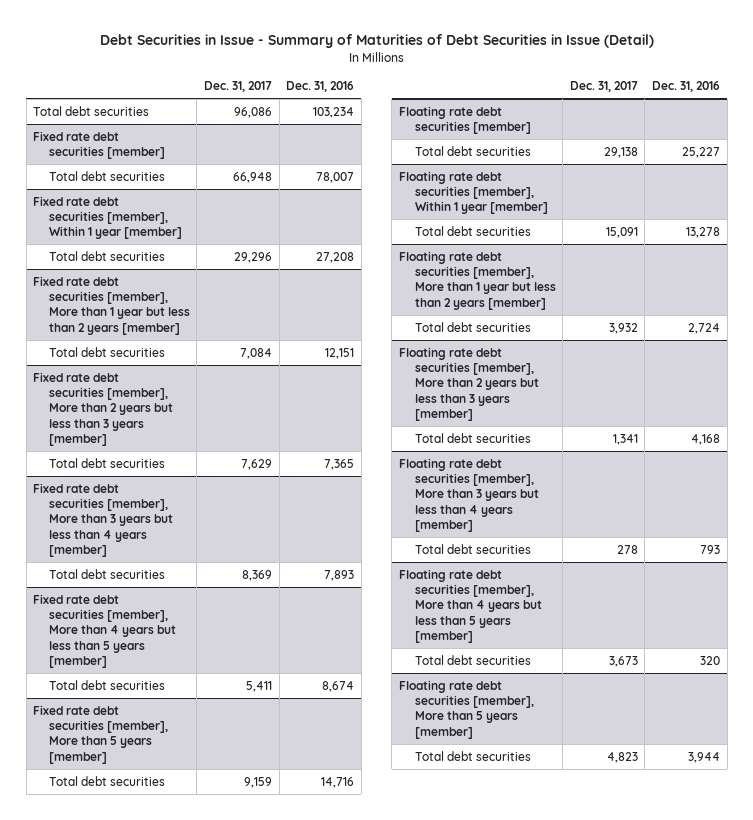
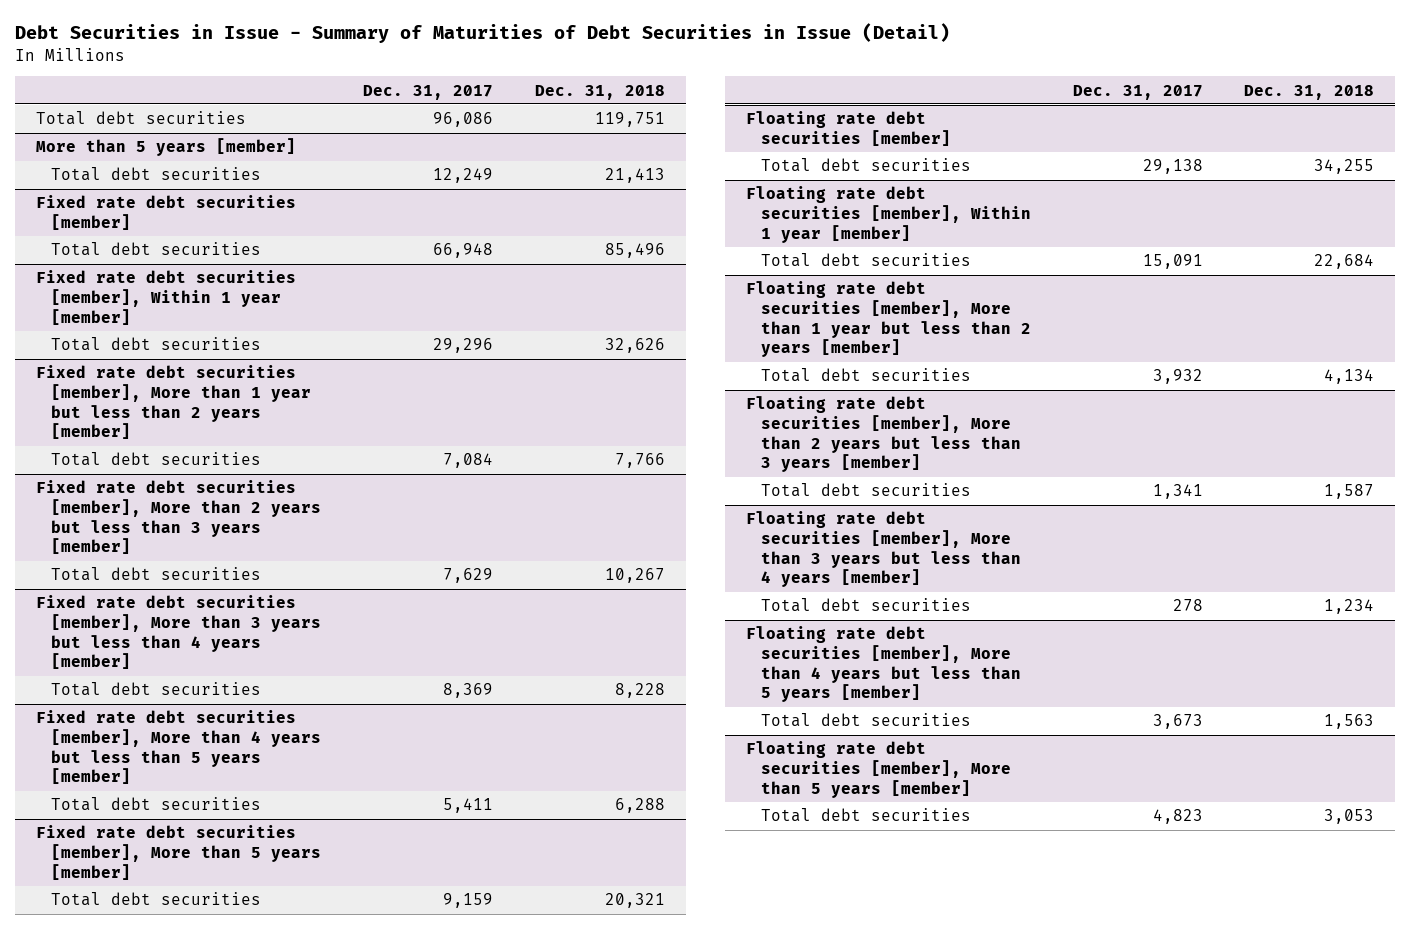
[286,81,355,93] Dec. 31, 2016 -> none
none -> [534,84,665,100] Dec. 31, 2018
none -> [35,138,296,157] More than 5 years [member]
none -> [51,167,262,182] Total debt securities

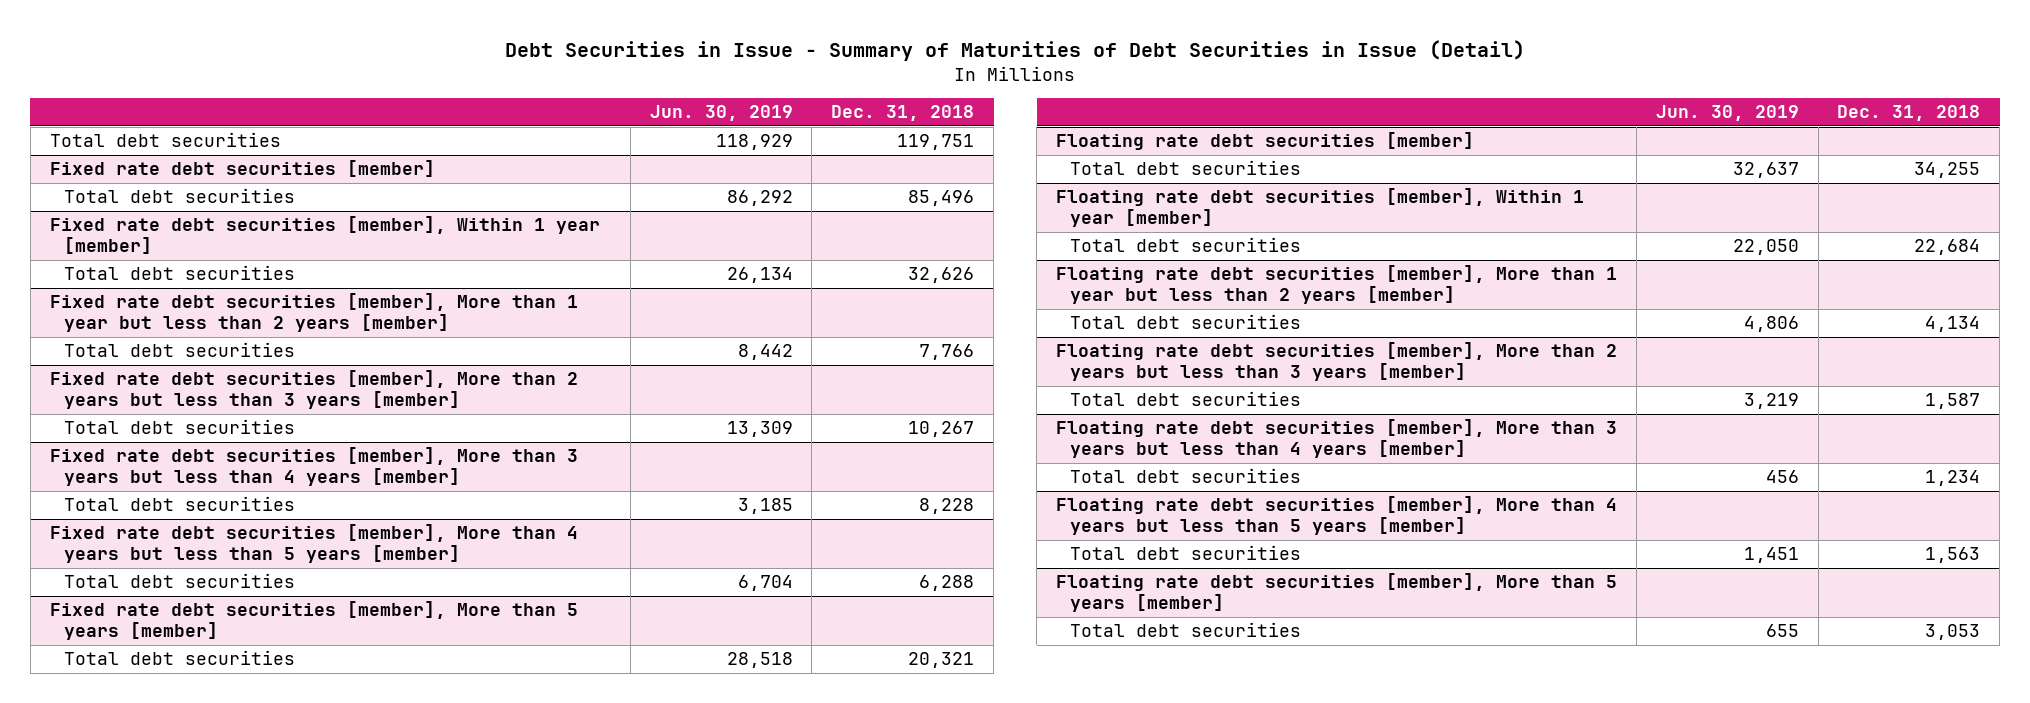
[362,84,493,100] Dec. 31, 2017 -> none
none -> [649,105,793,122] Jun. 30, 2019
[35,138,296,157] More than 5 years [member] -> none
[51,167,262,182] Total debt securities -> none

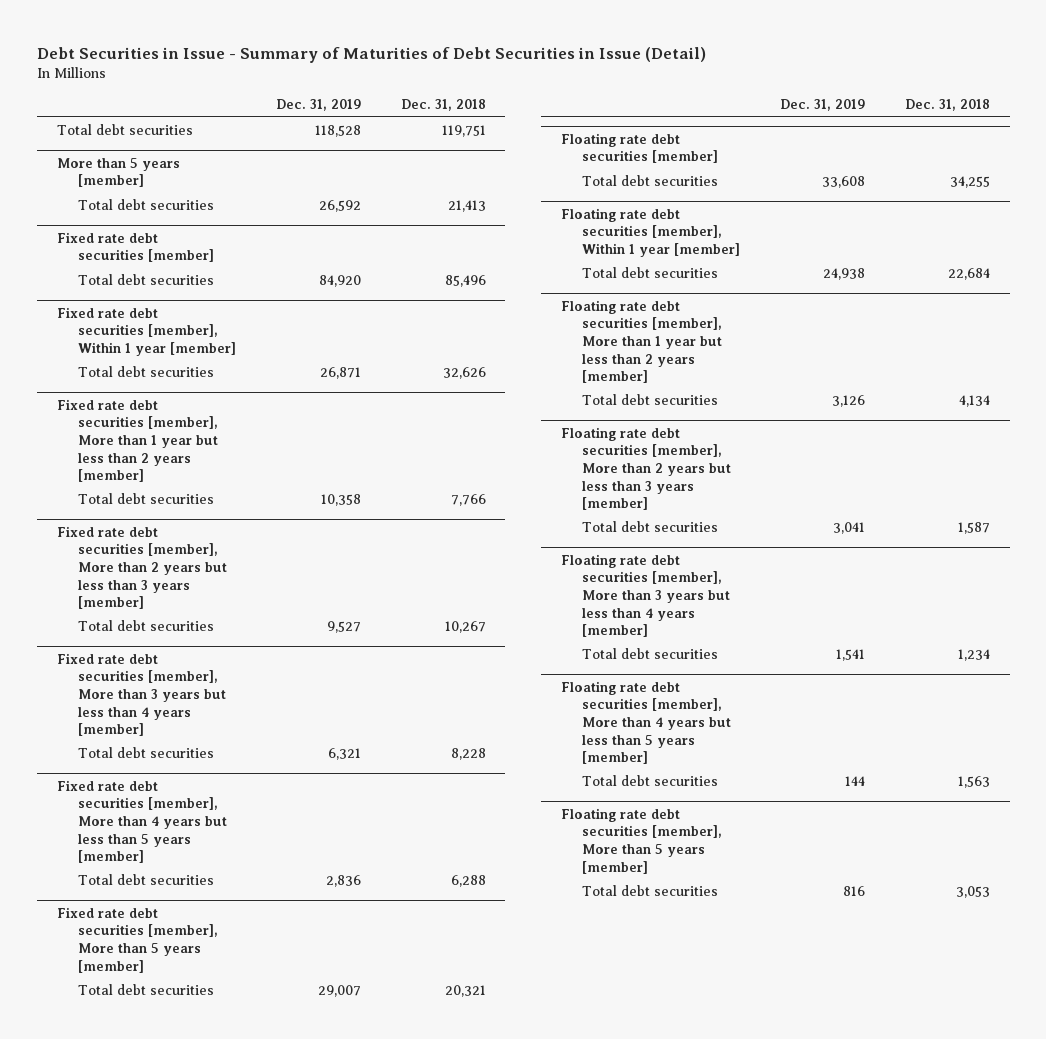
[649,105,793,122] Jun. 30, 2019 -> none
none -> [275,99,361,112] Dec. 31, 2019
none -> [56,157,180,188] More than 5 years [member]
none -> [78,199,215,211] Total debt securities

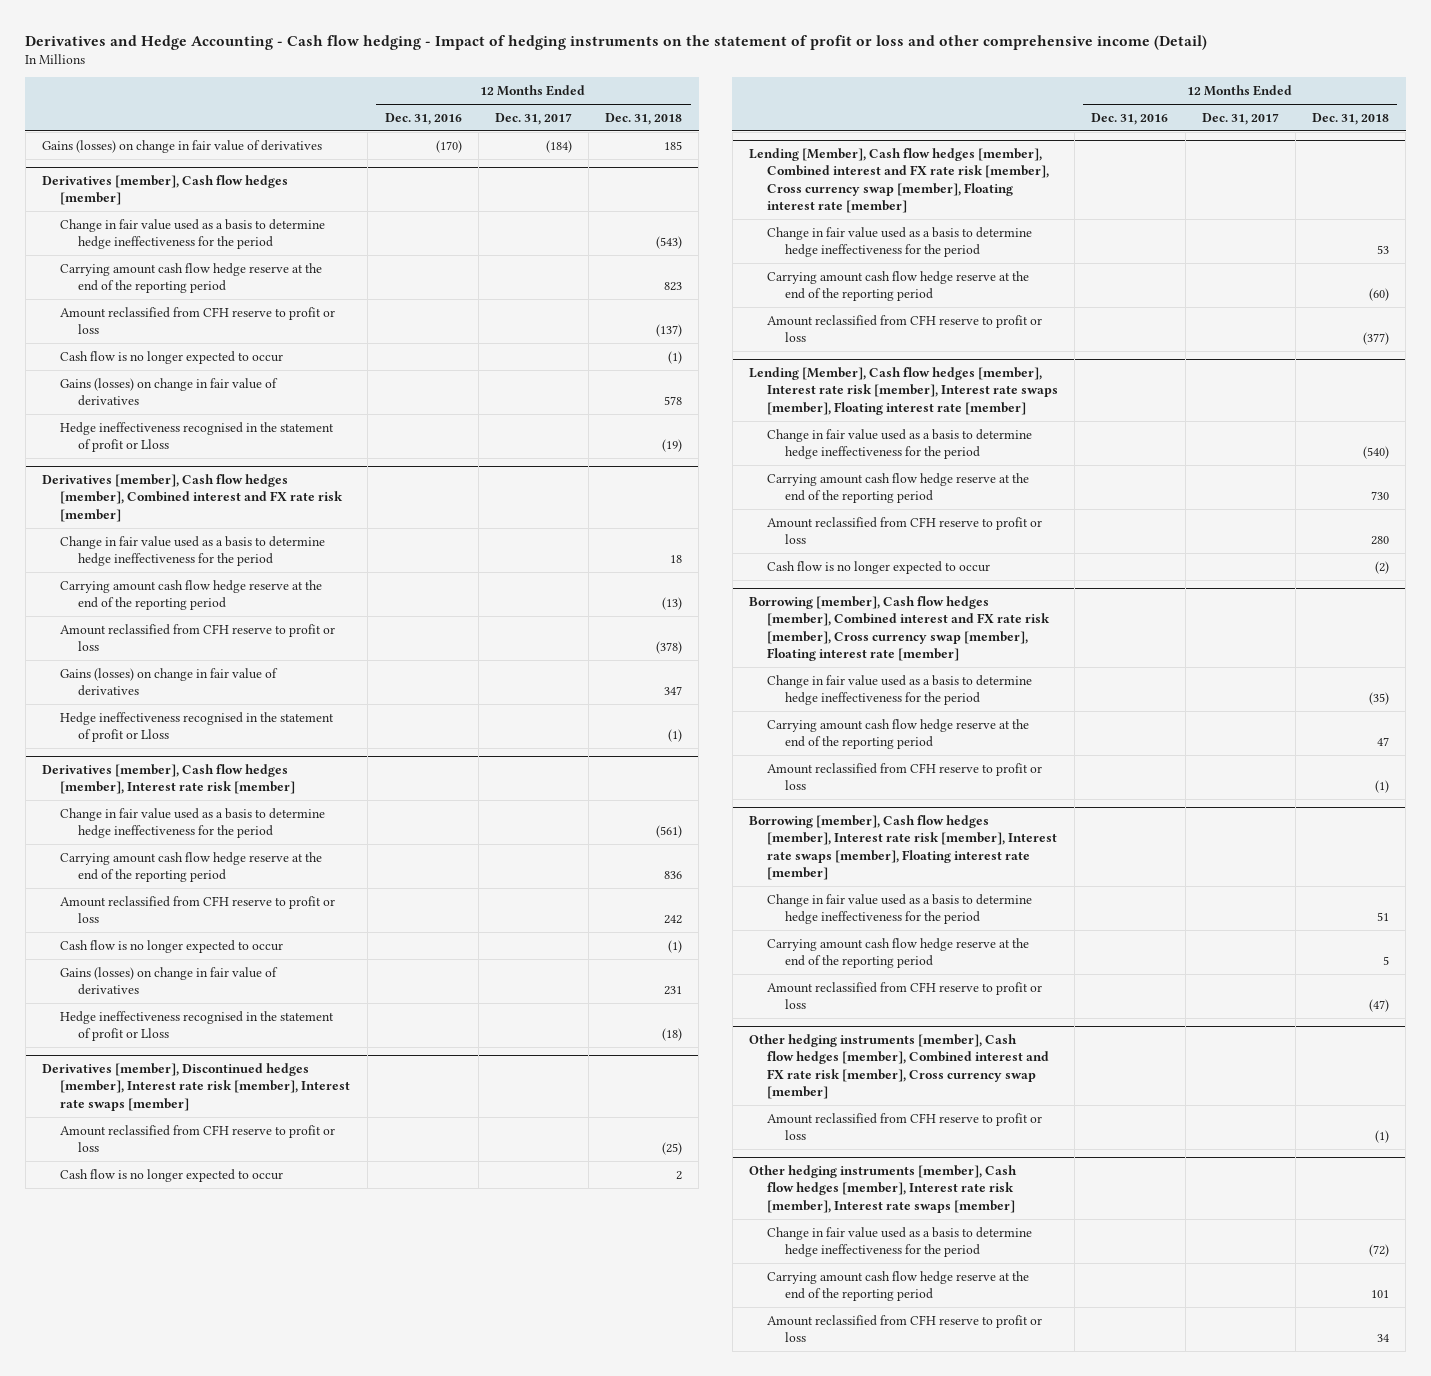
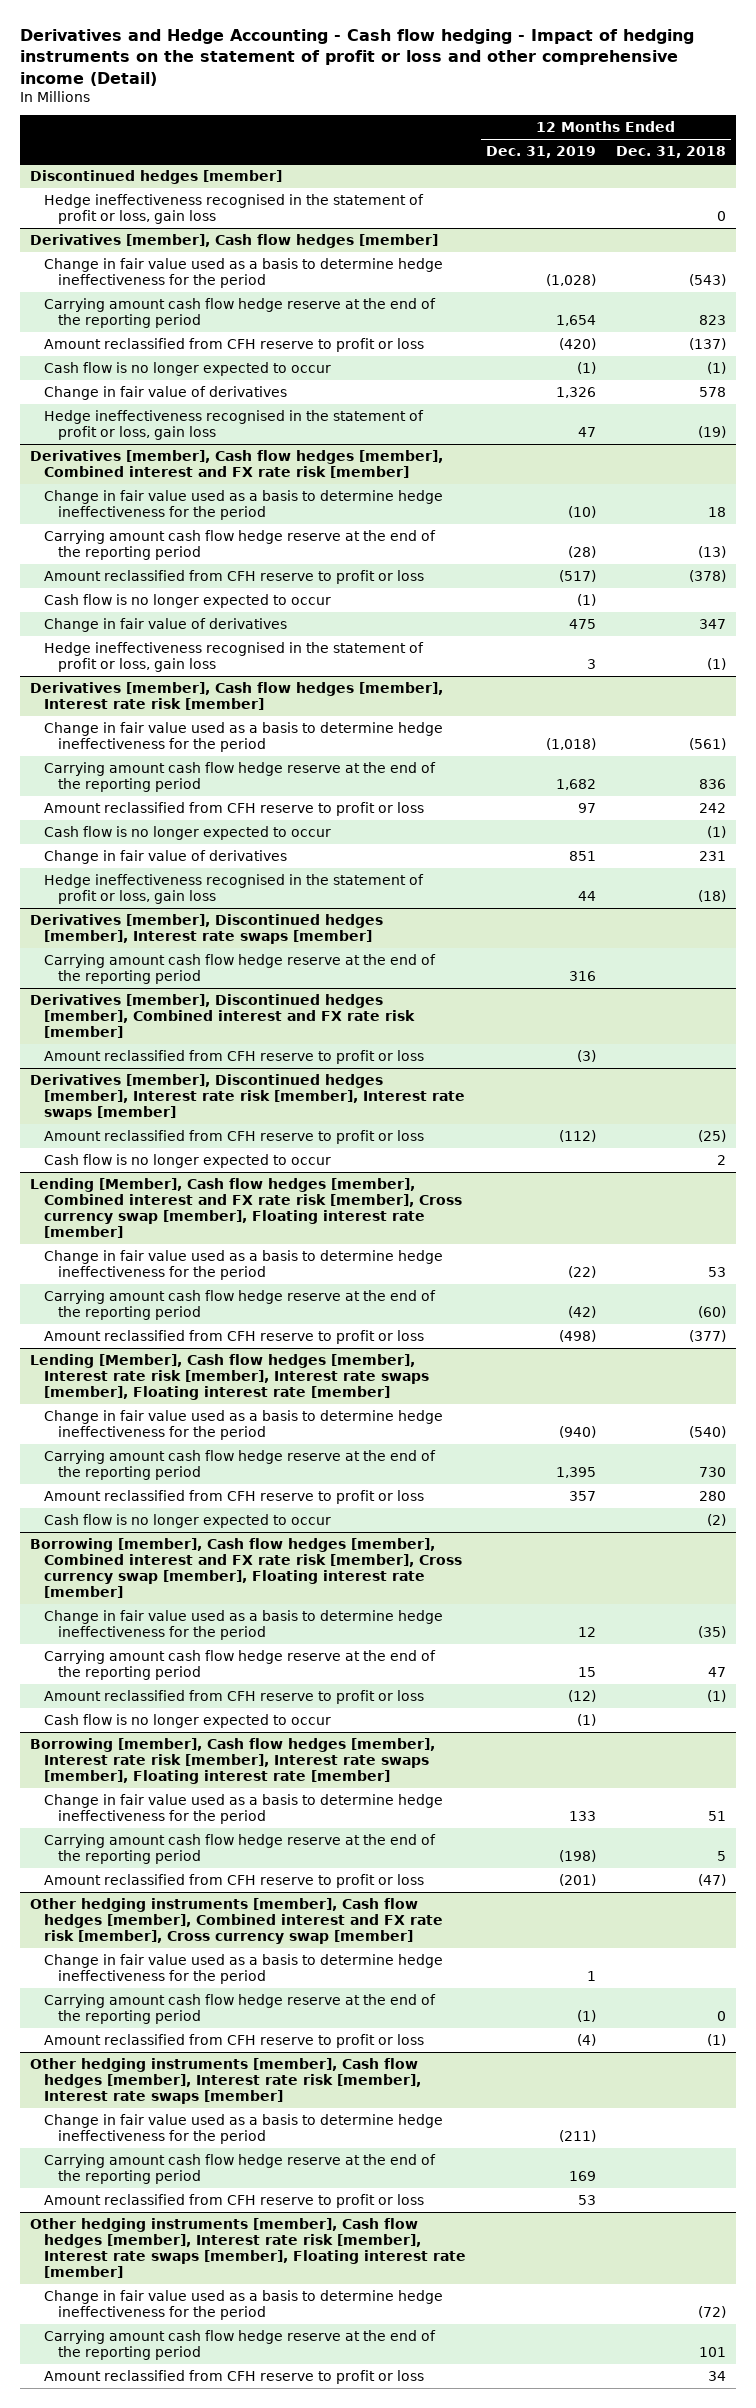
[384,112,462,125] Dec. 31, 2016 -> none
[494,112,572,125] Dec. 31, 2017 -> none
none -> [486,146,597,159] Dec. 31, 2019
[42,139,323,153] Gains (losses) on change in fair value of derivatives -> none
none -> [30,169,283,184] Discontinued hedges [member]
none -> [44,193,425,224] Hedge ineffectiveness recognised in the statement of profit or loss, gain loss
[60,377,279,406] Gains (losses) on change in fair value of derivatives -> [44,385,288,400] Change in fair value of derivatives
[60,421,335,452] Hedge ineffectiveness recognised in the statement of profit or Lloss -> [44,409,425,440] Hedge ineffectiveness recognised in the statement of profit or loss, gain loss
none -> [44,593,332,608] Cash flow is no longer expected to occur
[60,667,279,696] Gains (losses) on change in fair value of derivatives -> [44,617,288,632] Change in fair value of derivatives
[60,711,335,742] Hedge ineffectiveness recognised in the statement of profit or Lloss -> [44,641,425,672] Hedge ineffectiveness recognised in the statement of profit or loss, gain loss
[60,966,279,995] Gains (losses) on change in fair value of derivatives -> [44,849,288,864] Change in fair value of derivatives
[60,1010,335,1041] Hedge ineffectiveness recognised in the statement of profit or Lloss -> [44,873,425,904] Hedge ineffectiveness recognised in the statement of profit or loss, gain loss
none -> [30,913,384,944] Derivatives [member], Discontinued hedges [member], Interest rate swaps [member]
none -> [44,953,437,984] Carrying amount cash flow hedge reserve at the end of the reporting period
none -> [30,993,416,1038] Derivatives [member], Discontinued hedges [member], Combined interest and FX rate risk [member]
none -> [44,1049,425,1064] Amount reclassified from CFH reserve to profit or loss
none -> [44,1713,332,1728] Cash flow is no longer expected to occur
none -> [44,1953,444,1984] Change in fair value used as a basis to determine hedge ineffectiveness for the period
none -> [44,1993,437,2024] Carrying amount cash flow hedge reserve at the end of the reporting period
none -> [44,2113,444,2144] Change in fair value used as a basis to determine hedge ineffectiveness for the period
none -> [44,2153,437,2184] Carrying amount cash flow hedge reserve at the end of the reporting period
none -> [44,2193,425,2208] Amount reclassified from CFH reserve to profit or loss
none -> [30,2217,467,2278] Other hedging instruments [member], Cash flow hedges [member], Interest rate risk [member], Interest rate swaps [member], Floating interest rate [member]

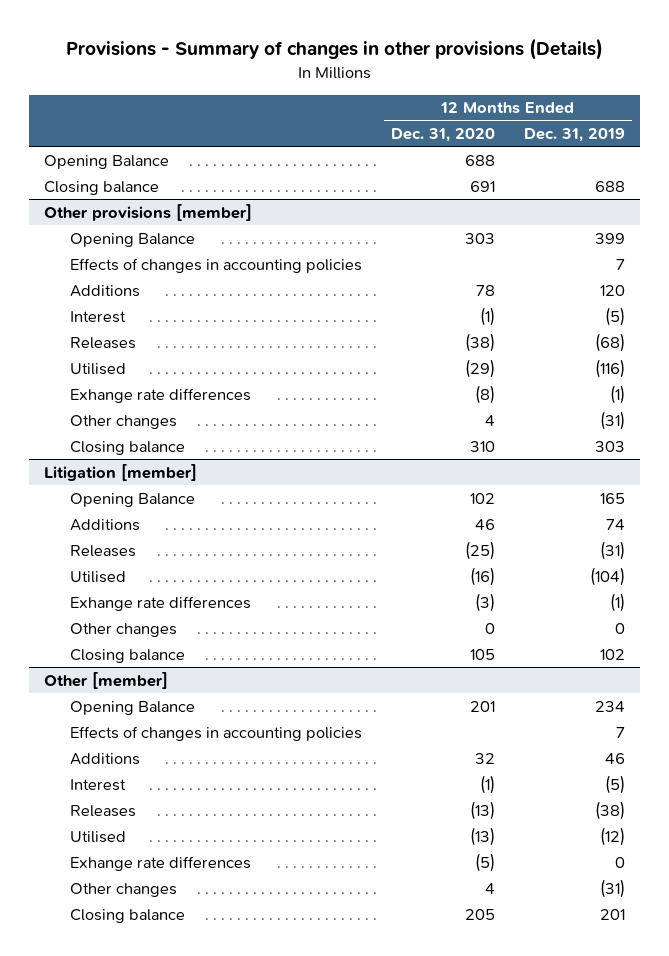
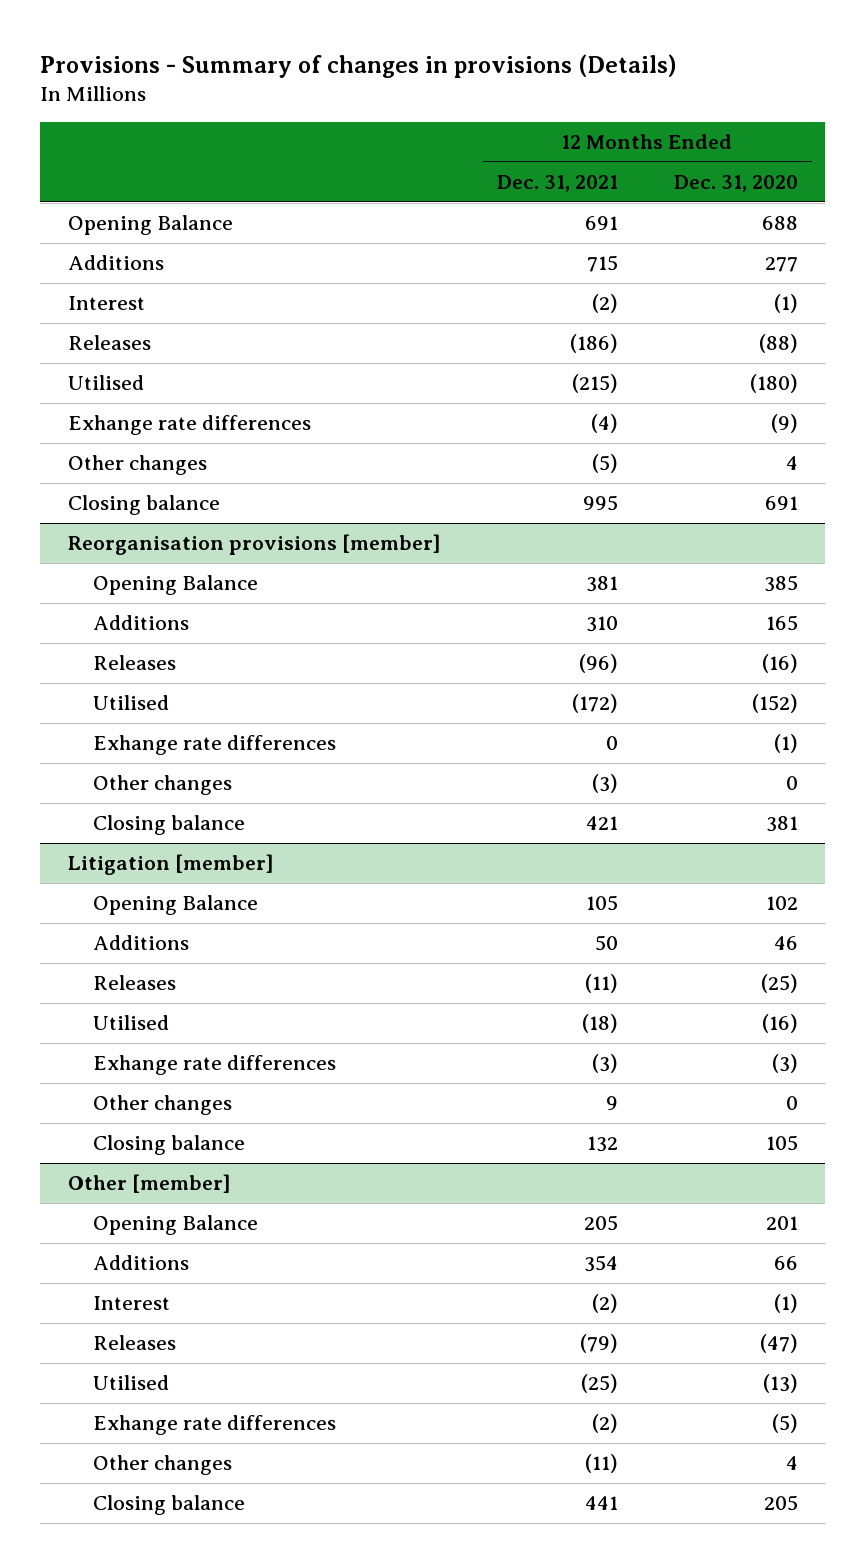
[65,38,603,61] Provisions - Summary of changes in other provisions (Details) -> [40,53,678,78] Provisions - Summary of changes in provisions (Details)
[524,127,626,142] Dec. 31, 2019 -> none
none -> [496,175,618,193] Dec. 31, 2021
[43,203,252,221] Other provisions [member] -> none
[70,232,196,247] Opening Balance -> none
[70,257,363,273] Effects of changes in accounting policies -> none
[476,284,496,296] 78 -> [764,257,798,273] 277
[465,332,496,352] (38) -> [758,334,798,354] (88)
[465,358,496,378] (29) -> [749,374,798,394] (180)
[475,384,496,404] (8) -> [770,414,798,434] (9)
[43,180,159,195] Closing balance -> [67,495,220,516] Closing balance
none -> [67,534,441,556] Reorganisation provisions [member]
none -> [92,575,258,596] Opening Balance
none -> [92,615,189,631] Additions
none -> [92,655,176,671] Releases
none -> [92,695,169,711] Utilised
none -> [92,735,336,756] Exhange rate differences
none -> [92,775,232,796] Other changes
[470,440,496,452] 310 -> [765,816,798,833] 381
[70,725,363,741] Effects of changes in accounting policies -> none
[475,752,496,764] 32 -> [773,1256,798,1271] 66
[470,800,496,820] (13) -> [759,1334,798,1354] (47)

